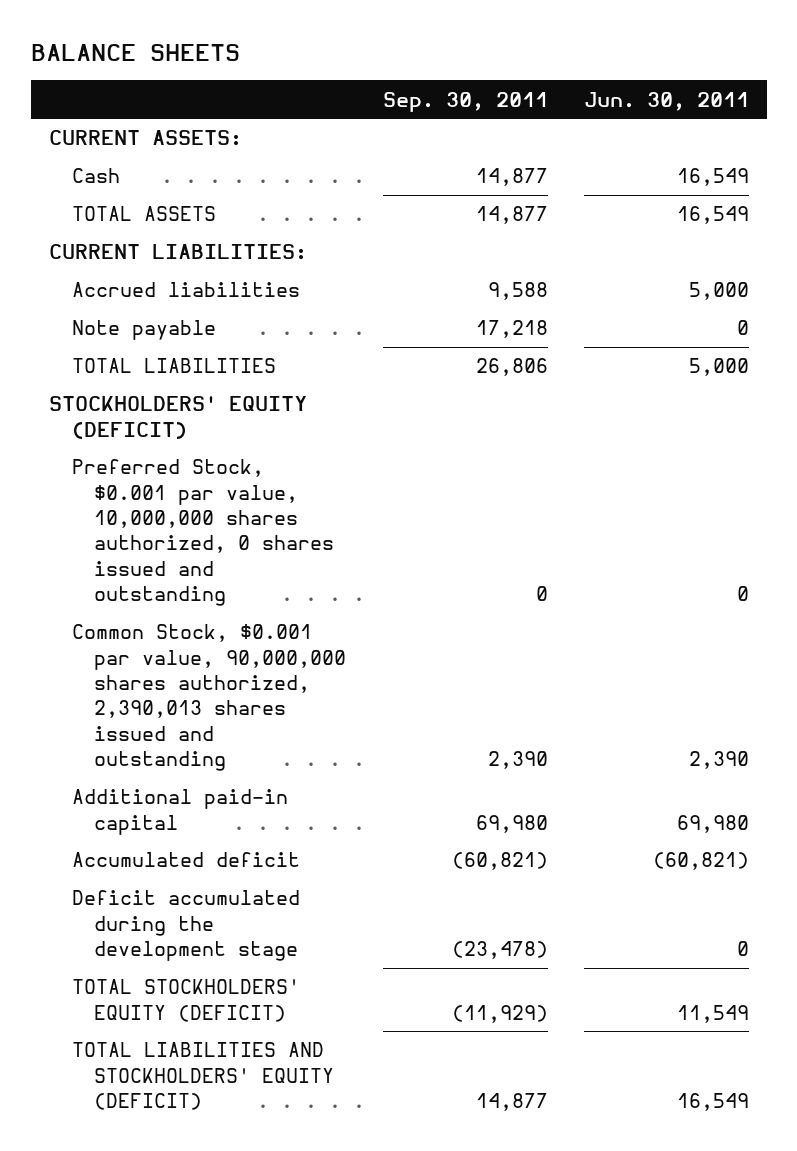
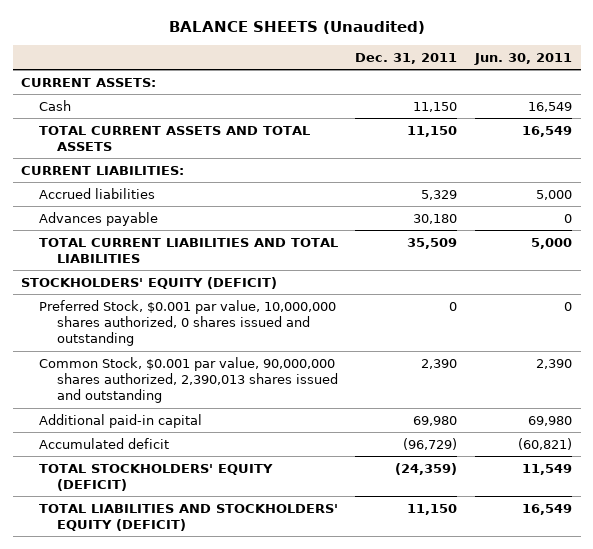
[30,43,240,61] BALANCE SHEETS -> [168,21,425,35] BALANCE SHEETS (Unaudited)
[382,91,548,112] Sep. 30, 2011 -> none
none -> [355,52,458,64] Dec. 31, 2011
[71,206,216,222] TOTAL ASSETS -> [38,125,310,151] TOTAL CURRENT ASSETS AND TOTAL ASSETS
[71,320,216,341] Note payable -> [38,211,158,226] Advances payable
[71,358,276,374] TOTAL LIABILITIES -> [38,237,338,263] TOTAL CURRENT LIABILITIES AND TOTAL LIABILITIES
[71,890,300,962] Deficit accumulated during the development stage -> none

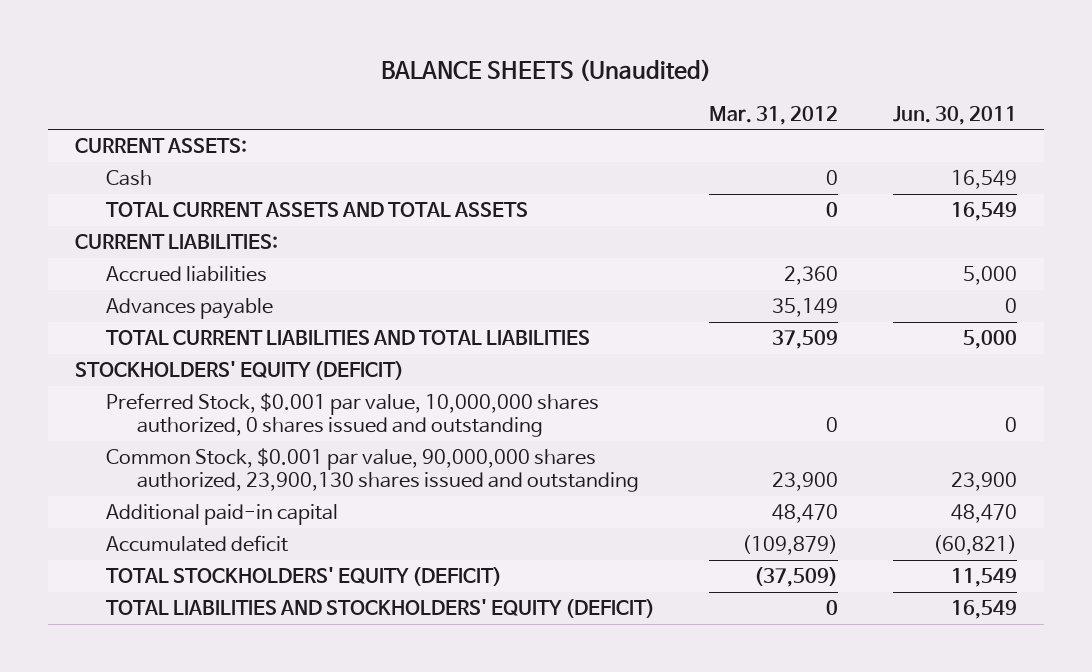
[355,52,458,64] Dec. 31, 2011 -> none
none -> [709,105,839,125] Mar. 31, 2012
[38,356,338,404] Common Stock, $0.001 par value, 90,000,000 shares authorized, 2,390,013 shares issued and outstanding -> [105,447,639,492] Common Stock, $0.001 par value, 90,000,000 shares authorized, 23,900,130 shares issued and outstanding
[535,358,572,369] 2,390 -> [950,471,1017,491] 23,900
[527,415,572,426] 69,980 -> [950,503,1017,523] 48,470

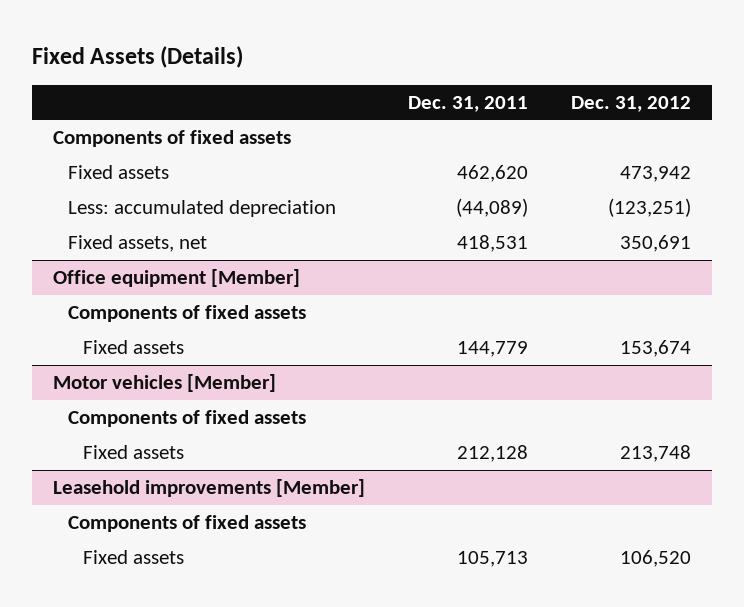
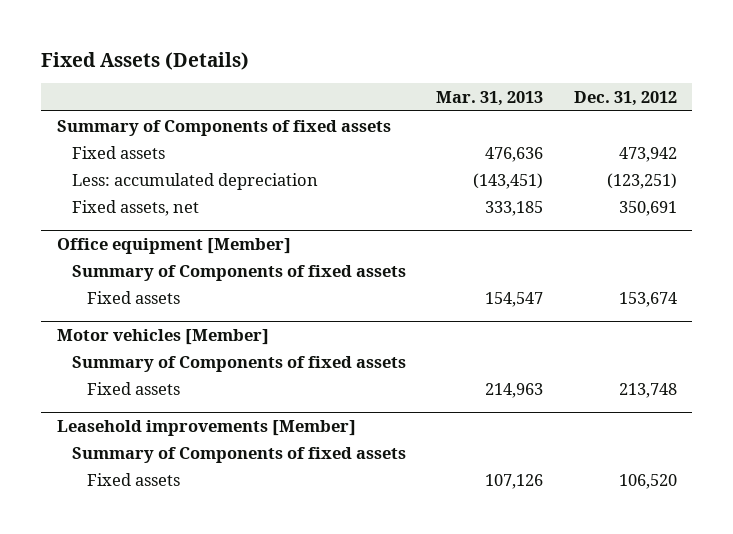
[407,95,528,112] Dec. 31, 2011 -> none
none -> [436,90,544,106] Mar. 31, 2013
[53,130,292,148] Components of fixed assets -> [56,119,391,136] Summary of Components of fixed assets
[68,305,307,323] Components of fixed assets -> [71,264,406,281] Summary of Components of fixed assets
[68,410,307,428] Components of fixed assets -> [71,355,406,372] Summary of Components of fixed assets
[68,515,307,533] Components of fixed assets -> [71,446,406,463] Summary of Components of fixed assets

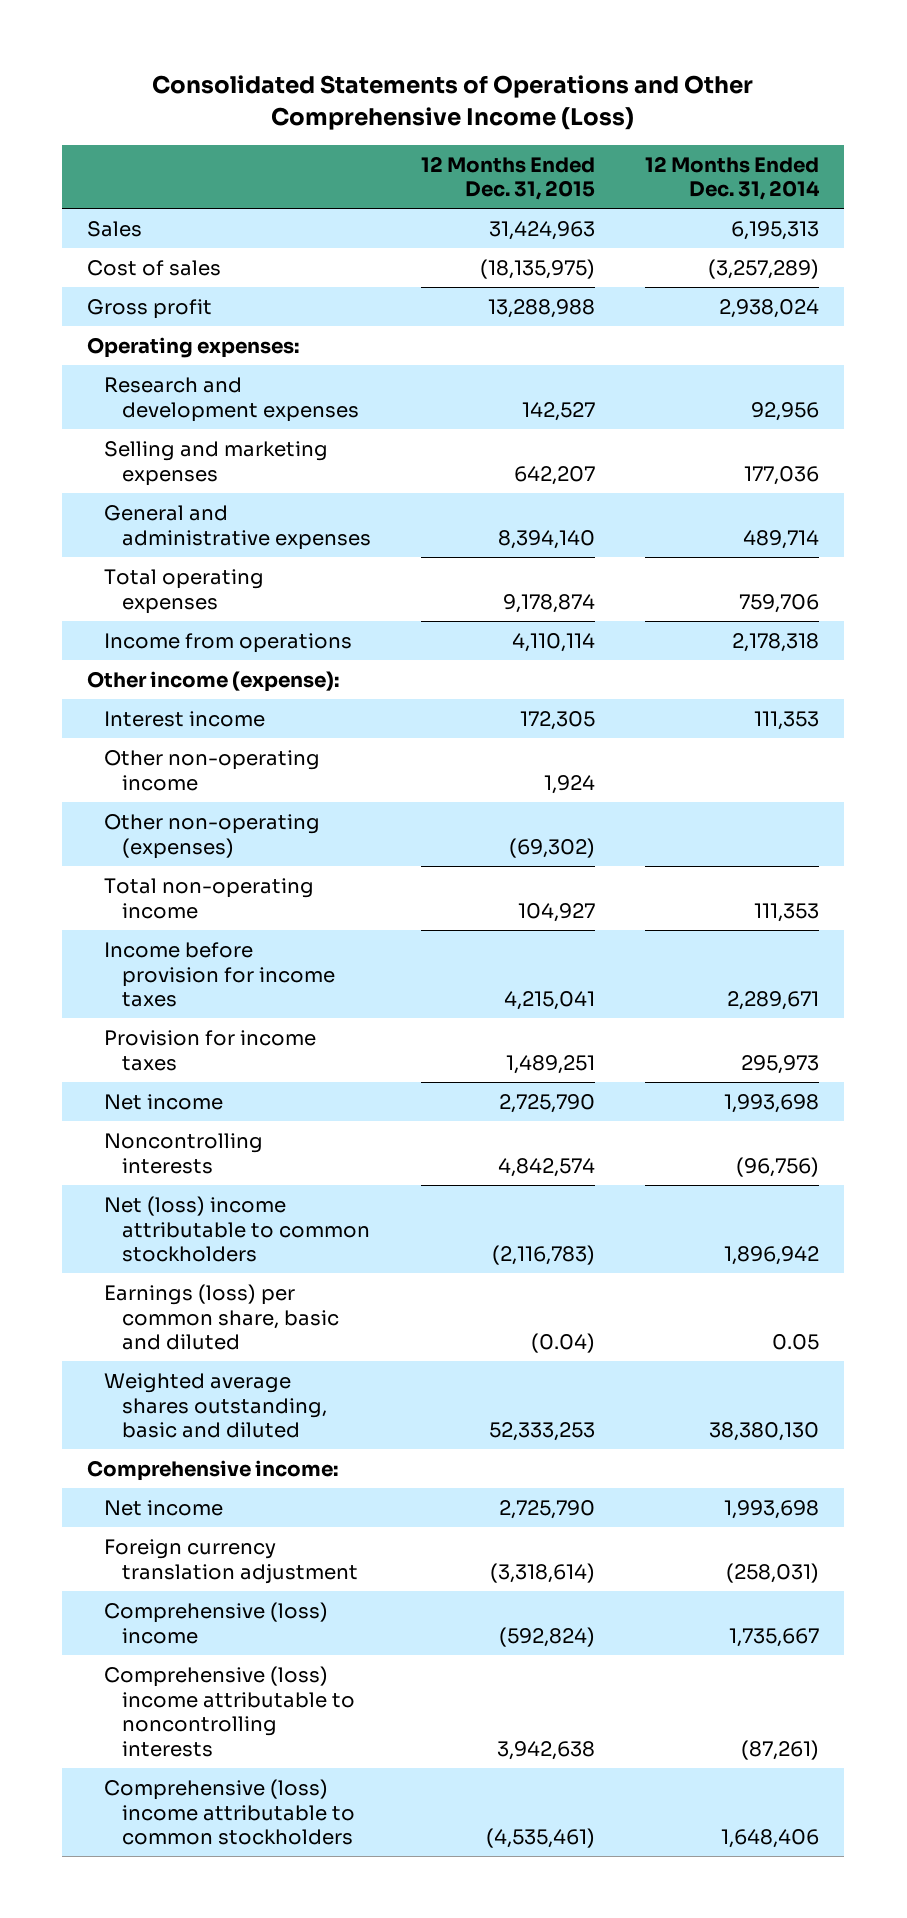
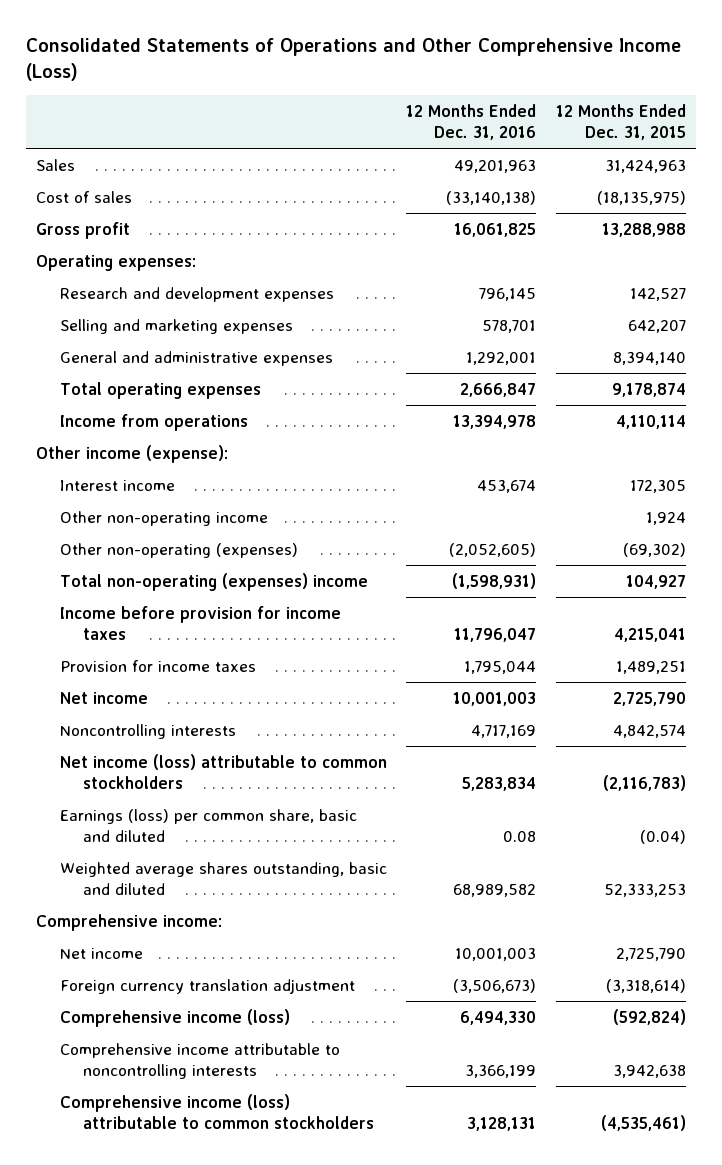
[645,155,821,201] 12 Months Ended Dec. 31, 2014 -> none
none -> [406,103,537,140] 12 Months Ended Dec. 31, 2016
[104,877,315,919] Total non-operating income -> [59,572,368,591] Total non-operating (expenses) income
[104,1195,370,1263] Net (loss) income attributable to common stockholders -> [59,753,387,789] Net income (loss) attributable to common stockholders
[104,1601,329,1644] Comprehensive (loss) income -> [59,1008,290,1027] Comprehensive income (loss)
[104,1665,355,1758] Comprehensive (loss) income attributable to noncontrolling interests -> [59,1042,340,1079] Comprehensive income attributable to noncontrolling interests
[104,1778,355,1846] Comprehensive (loss) income attributable to common stockholders -> [59,1093,374,1129] Comprehensive income (loss) attributable to common stockholders

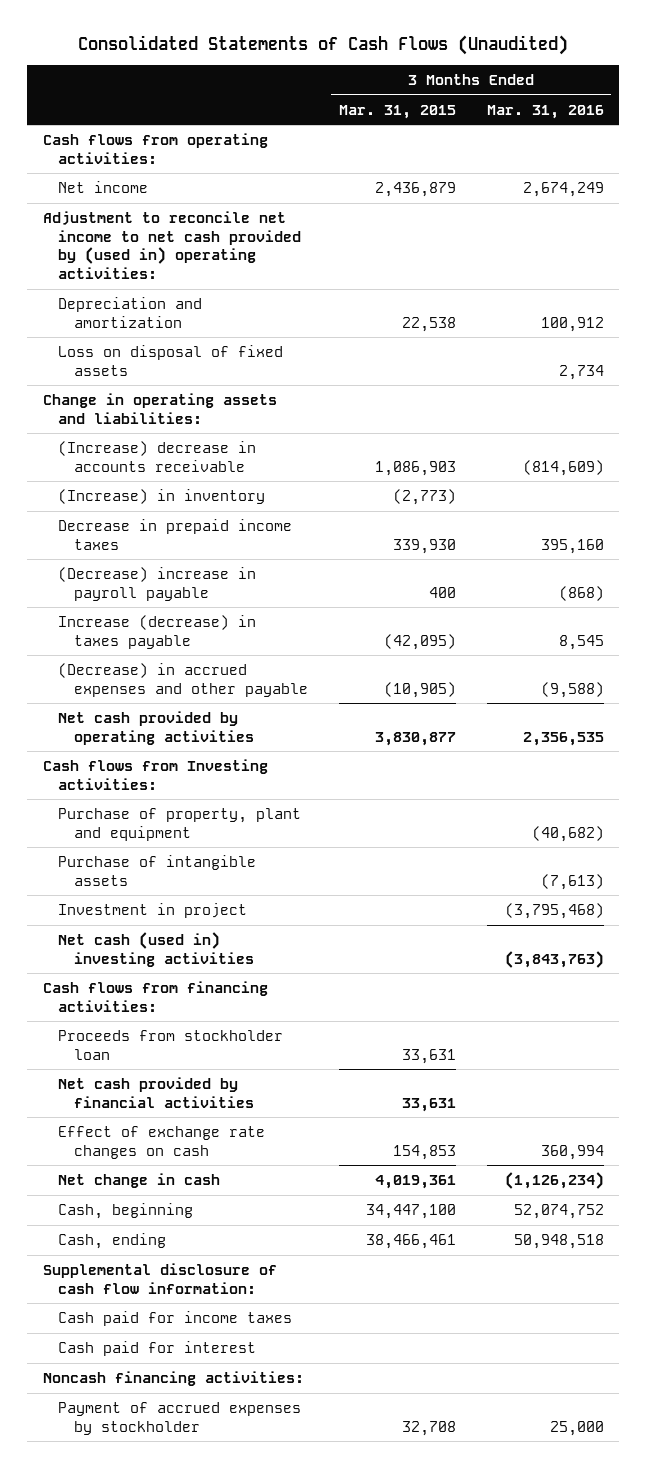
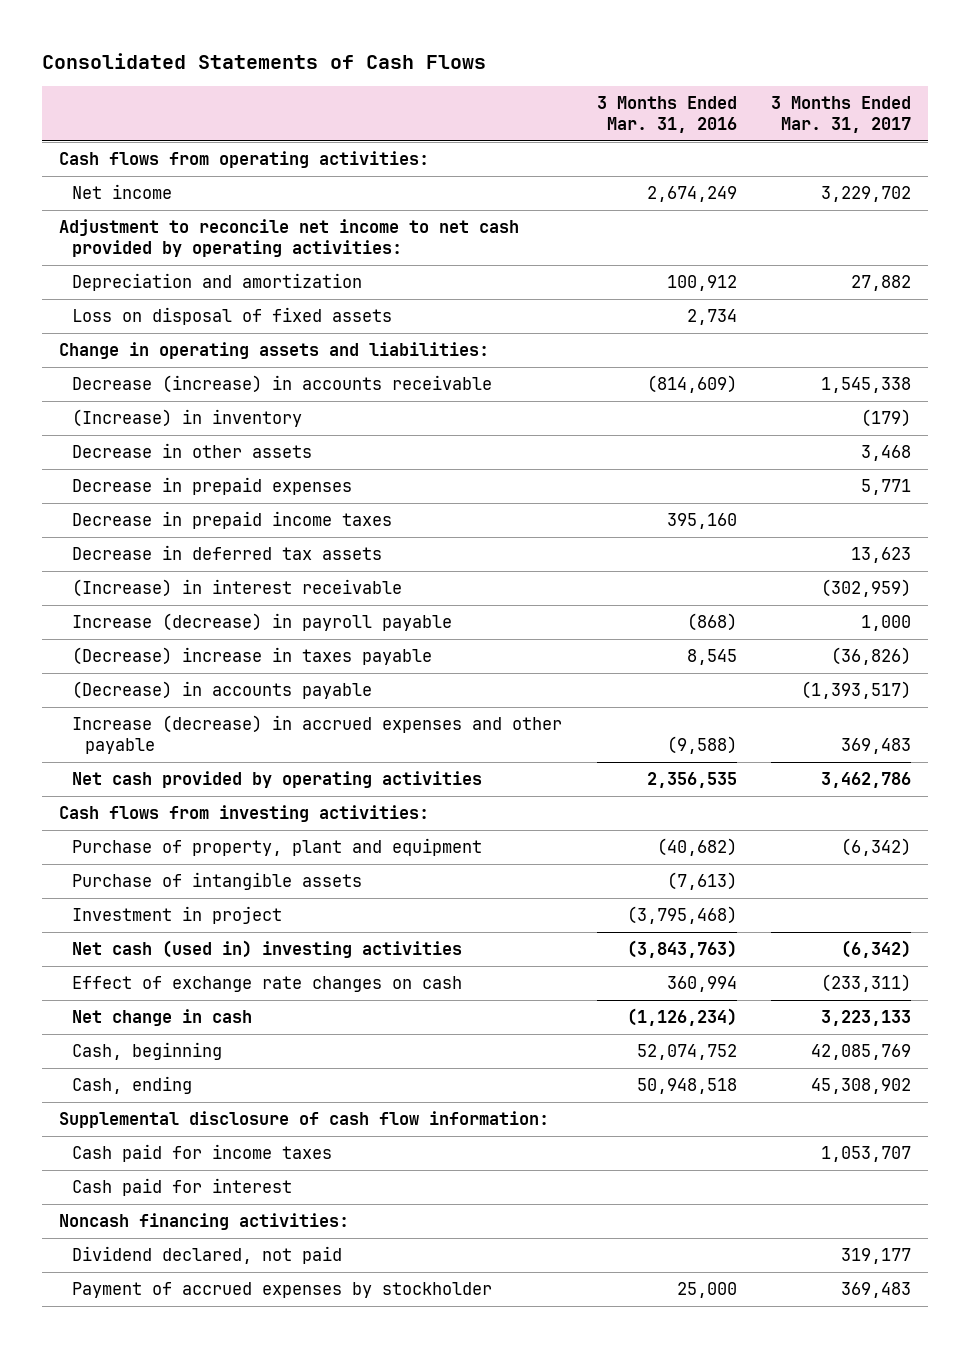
[78,35,569,56] Consolidated Statements of Cash Flows (Unaudited) -> [42,52,487,69] Consolidated Statements of Cash Flows
[338,104,456,119] Mar. 31, 2015 -> none
none -> [770,96,911,134] 3 Months Ended Mar. 31, 2017
[42,211,302,280] Adjustment to reconcile net income to net cash provided by (used in) operating activities: -> [59,219,520,258] Adjustment to reconcile net income to net cash provided by operating activities:
[58,441,257,472] (Increase) decrease in accounts receivable -> [72,375,493,394] Decrease (increase) in accounts receivable
none -> [72,443,313,459] Decrease in other assets
none -> [72,477,353,496] Decrease in prepaid expenses
none -> [72,545,383,561] Decrease in deferred tax assets
none -> [72,579,403,598] (Increase) in interest receivable
[58,567,257,601] (Decrease) increase in payroll payable -> [72,613,453,632] Increase (decrease) in payroll payable
[58,615,257,649] Increase (decrease) in taxes payable -> [72,647,433,666] (Decrease) increase in taxes payable
none -> [72,681,373,700] (Decrease) in accounts payable
[58,663,309,697] (Decrease) in accrued expenses and other payable -> [72,715,563,755] Increase (decrease) in accrued expenses and other payable
[42,759,268,790] Cash flows from Investing activities: -> [59,805,430,823] Cash flows from investing activities:
[42,981,268,1012] Cash flows from financing activities: -> none
[58,1030,284,1060] Proceeds from stockholder loan -> none
[58,1077,255,1108] Net cash provided by financial activities -> none
none -> [72,1246,343,1265] Dividend declared, not paid

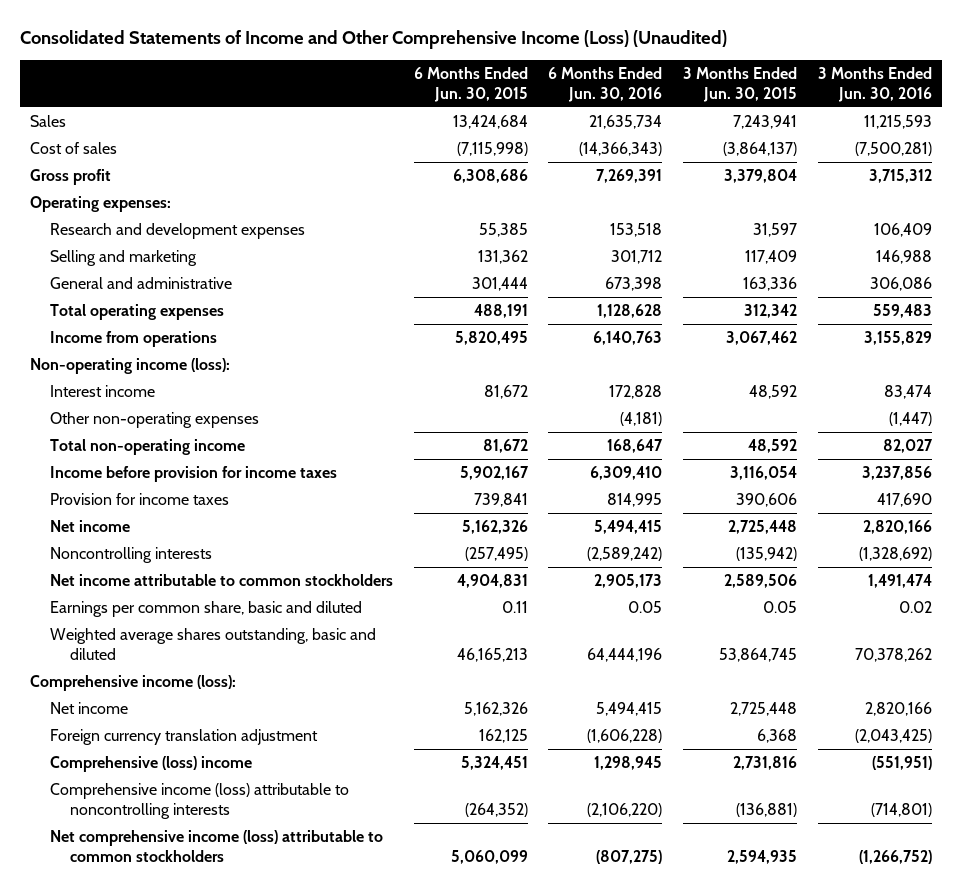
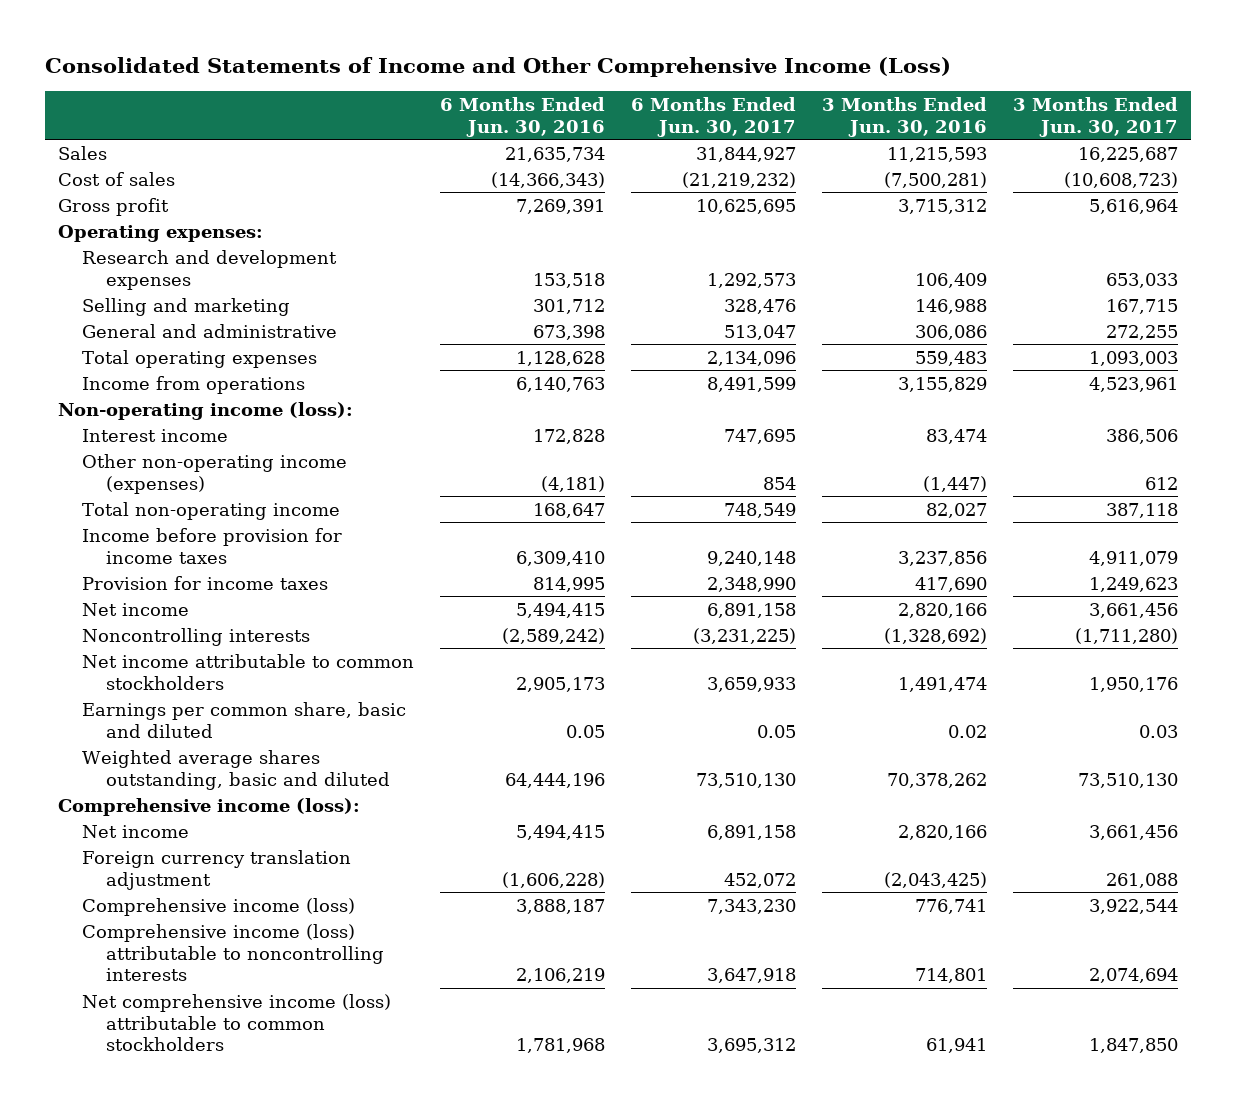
[19,30,727,50] Consolidated Statements of Income and Other Comprehensive Income (Loss) (Unaudited) -> [45,57,952,78] Consolidated Statements of Income and Other Comprehensive Income (Loss)
[413,67,528,102] 6 Months Ended Jun. 30, 2015 -> none
[683,67,798,102] 3 Months Ended Jun. 30, 2015 -> none
none -> [631,97,797,137] 6 Months Ended Jun. 30, 2017
none -> [1013,97,1179,137] 3 Months Ended Jun. 30, 2017
[49,412,259,429] Other non-operating expenses -> [82,453,348,494] Other non-operating income (expenses)
[49,756,252,773] Comprehensive (loss) income -> [82,897,356,916] Comprehensive income (loss)
[594,756,663,771] 1,298,945 -> [516,898,606,914] 3,888,187
[871,756,932,771] (551,951) -> [915,898,988,914] 776,741
[587,802,663,817] (2,106,220) -> [516,968,606,984] 2,106,219
[870,802,932,817] (714,801) -> [915,968,988,984] 714,801
[596,849,663,864] (807,275) -> [516,1038,606,1054] 1,781,968
[858,849,932,864] (1,266,752) -> [926,1038,988,1054] 61,941

